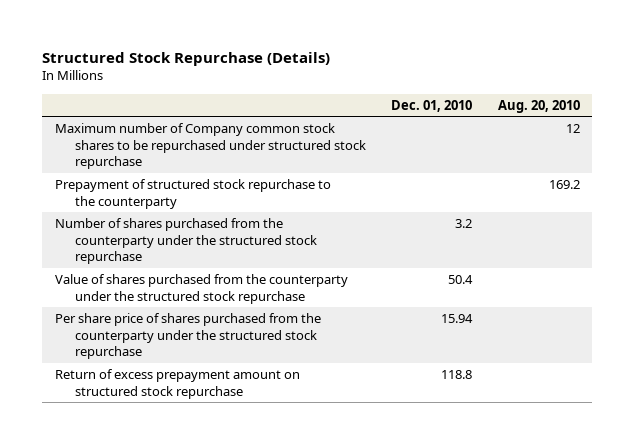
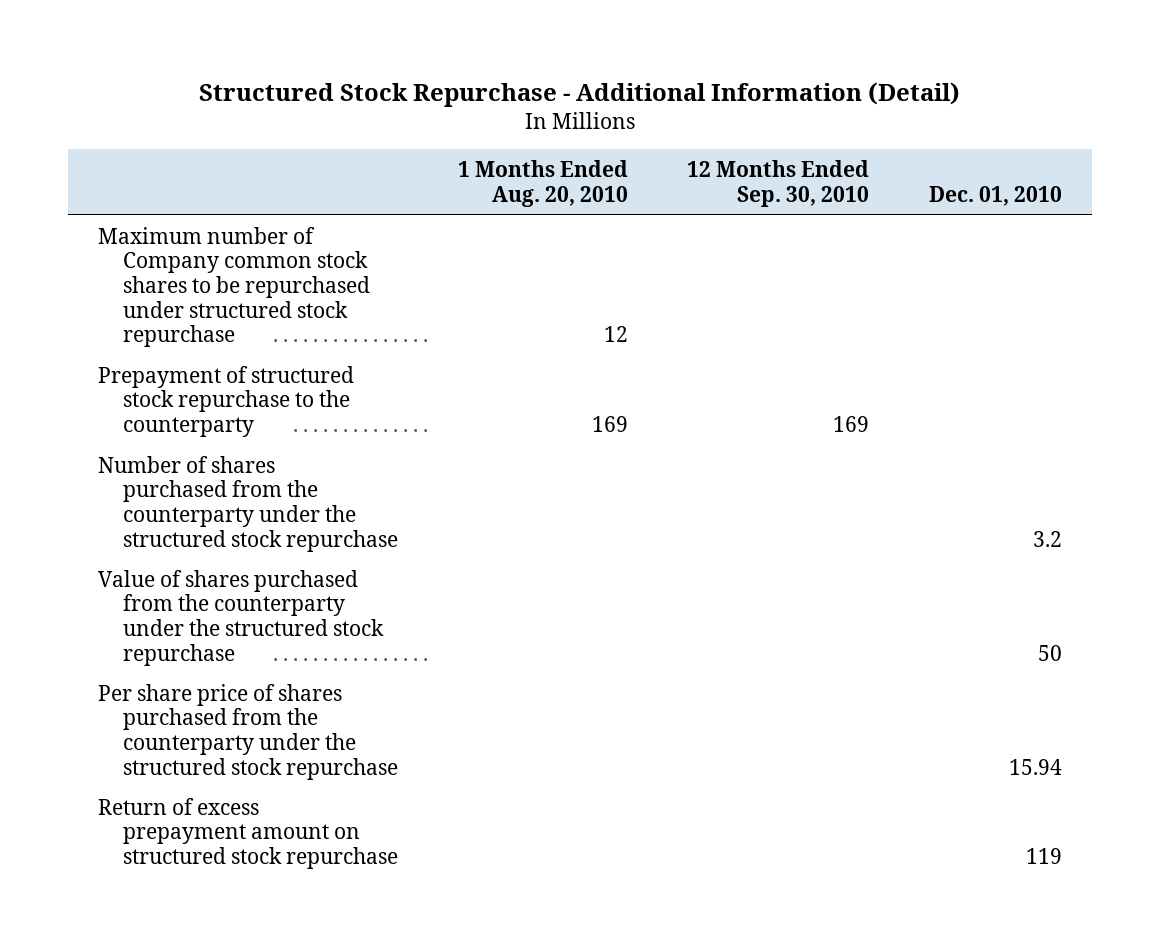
[42,51,331,66] Structured Stock Repurchase (Details) -> [199,81,961,107] Structured Stock Repurchase - Additional Information (Detail)
[497,99,580,113] Aug. 20, 2010 -> none
none -> [457,160,628,207] 1 Months Ended Aug. 20, 2010
none -> [687,160,870,207] 12 Months Ended Sep. 30, 2010
[448,275,474,285] 50.4 -> [1038,644,1063,661] 50
[441,370,473,380] 118.8 -> [1026,848,1063,865] 119

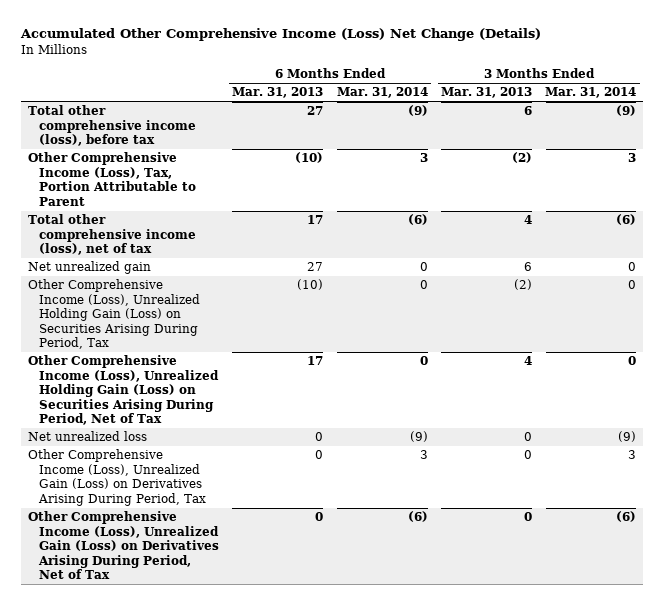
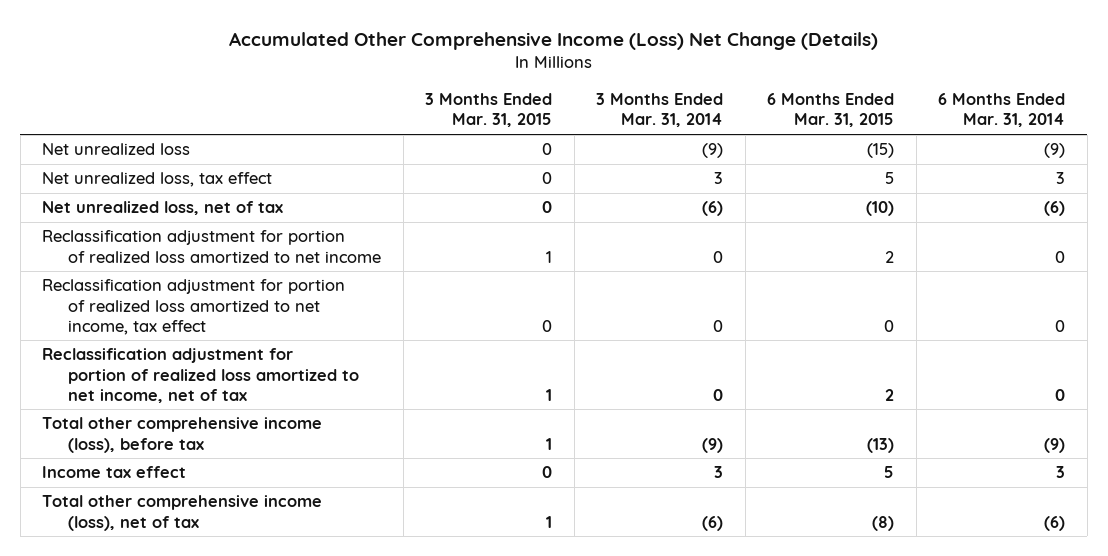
[232,87,324,99] Mar. 31, 2013 -> none
[441,87,533,99] Mar. 31, 2013 -> none
none -> [425,93,553,128] 3 Months Ended Mar. 31, 2015
none -> [767,93,895,128] 6 Months Ended Mar. 31, 2015
[27,431,147,442] Net unrealized loss -> [42,143,191,156] Net unrealized loss
none -> [42,172,273,188] Net unrealized loss, tax effect
none -> [42,201,284,216] Net unrealized loss, net of tax
none -> [42,230,381,263] Reclassification adjustment for portion of realized loss amortized to net income
none -> [42,279,346,335] Reclassification adjustment for portion of realized loss amortized to net income, tax effect
none -> [42,348,359,403] Reclassification adjustment for portion of realized loss amortized to net income, net of tax
[27,152,196,206] Other Comprehensive Income (Loss), Tax, Portion Attributable to Parent -> [42,466,187,479] Income tax effect
[27,261,151,275] Net unrealized gain -> none
[27,279,200,350] Other Comprehensive Income (Loss), Unrealized Holding Gain (Loss) on Securities Arising During Period, Tax -> none
[27,355,219,426] Other Comprehensive Income (Loss), Unrealized Holding Gain (Loss) on Securities Arising During Period, Net of Tax -> none
[27,449,206,506] Other Comprehensive Income (Loss), Unrealized Gain (Loss) on Derivatives Arising During Period, Tax -> none
[27,511,219,580] Other Comprehensive Income (Loss), Unrealized Gain (Loss) on Derivatives Arising During Period, Net of Tax -> none

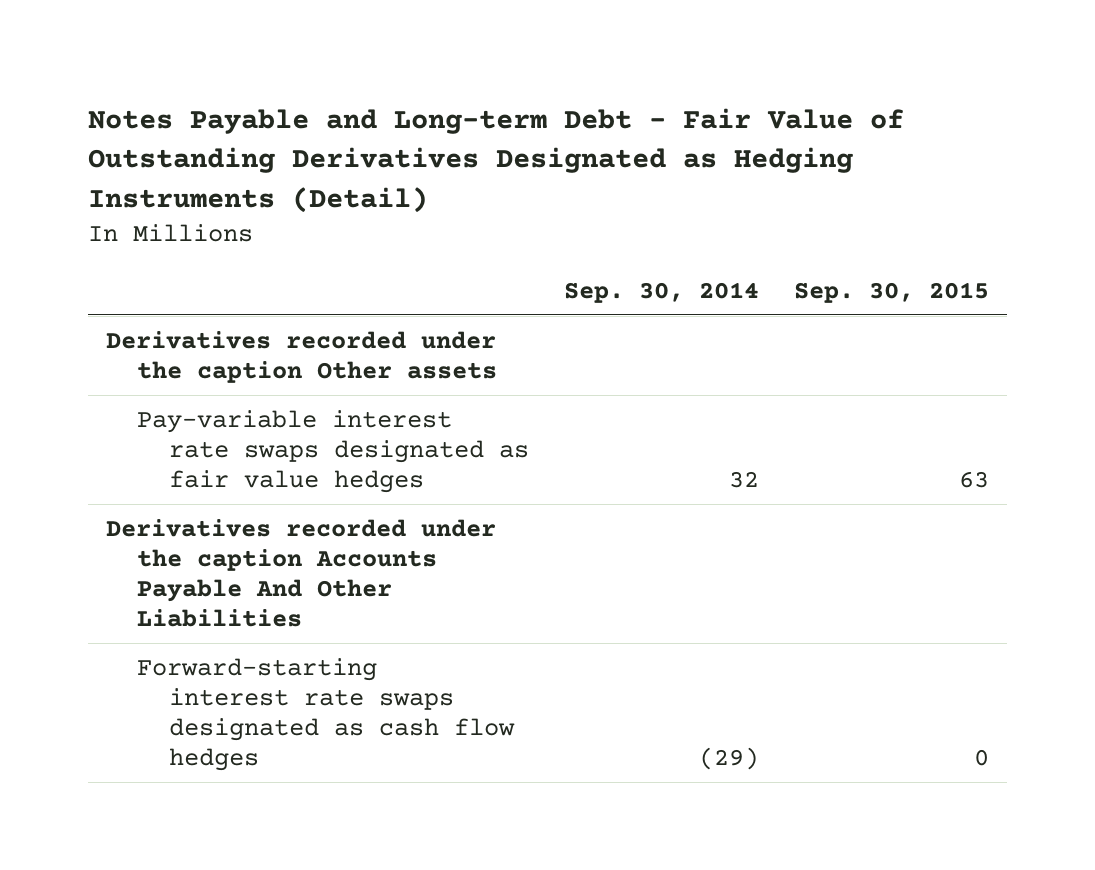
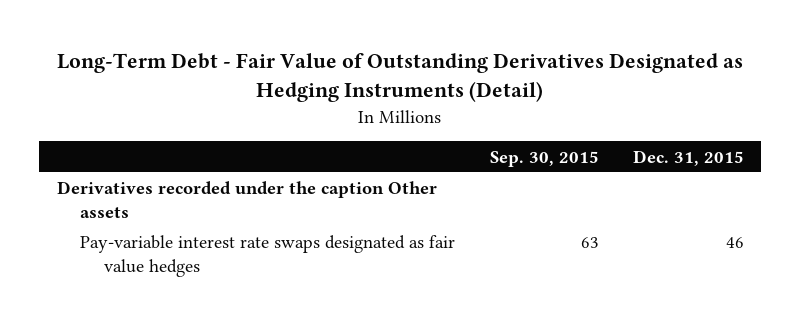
[88,107,905,213] Notes Payable and Long-term Debt - Fair Value of Outstanding Derivatives Designated as Hedging Instruments (Detail) -> [57,53,744,103] Long-Term Debt - Fair Value of Outstanding Derivatives Designated as Hedging Instruments (Detail)
[564,281,760,303] Sep. 30, 2014 -> none
none -> [633,149,745,166] Dec. 31, 2015
[105,518,496,628] Derivatives recorded under the caption Accounts Payable And Other Liabilities -> none
[137,657,515,772] Forward-starting interest rate swaps designated as cash flow hedges -> none

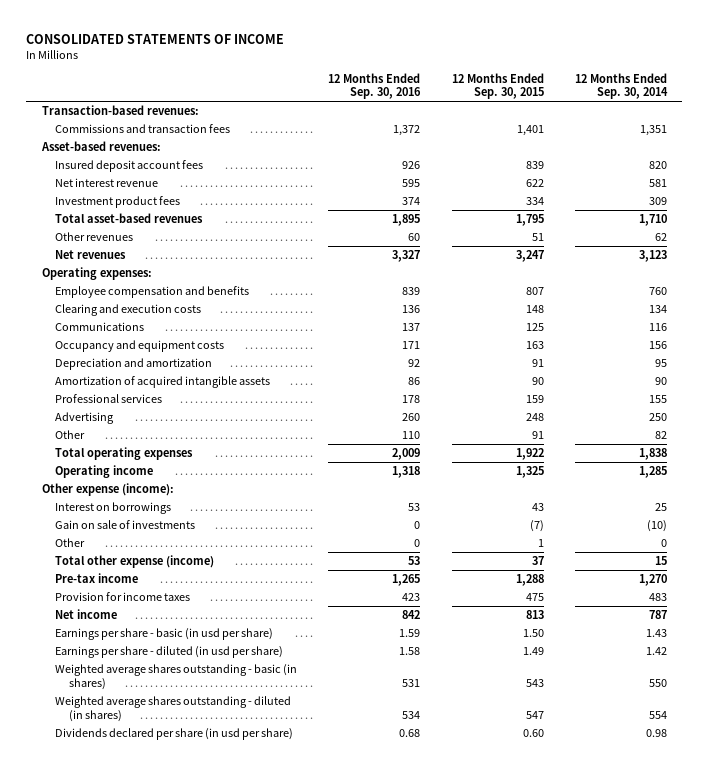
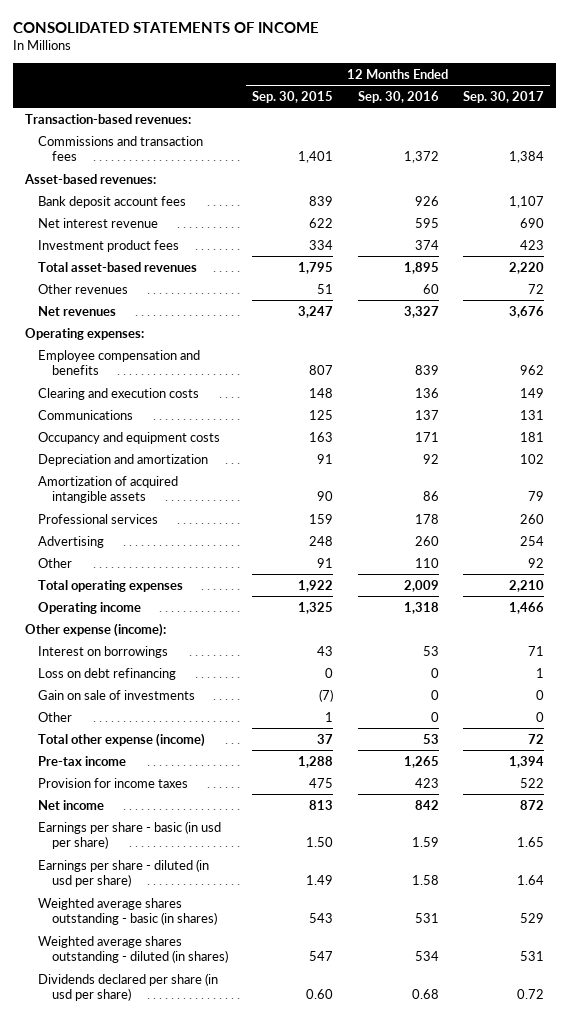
[574,72,668,100] 12 Months Ended Sep. 30, 2014 -> none
none -> [462,90,544,103] Sep. 30, 2017
[55,160,204,173] Insured deposit account fees -> [38,195,187,208] Bank deposit account fees
none -> [38,667,177,680] Loss on debt refinancing

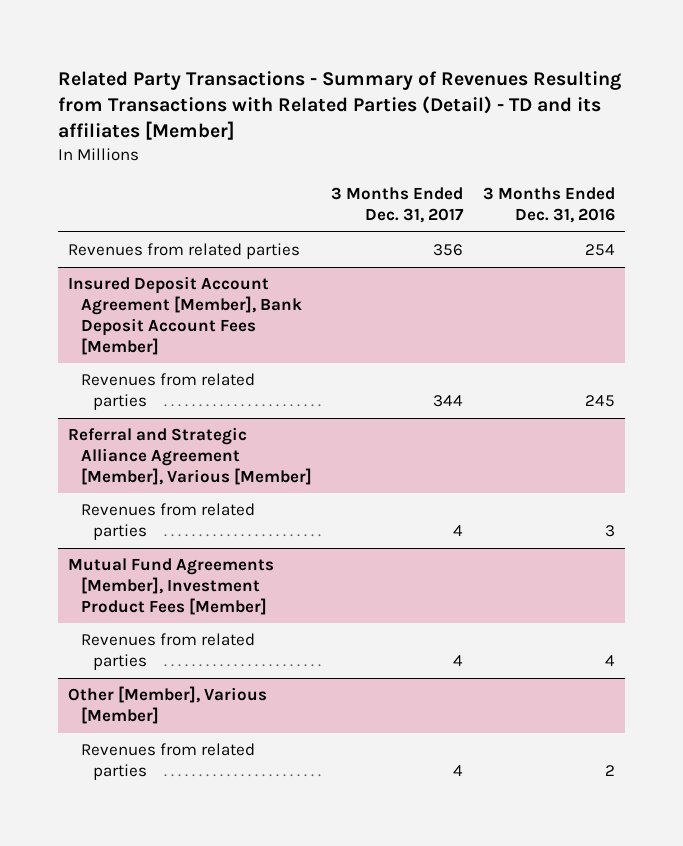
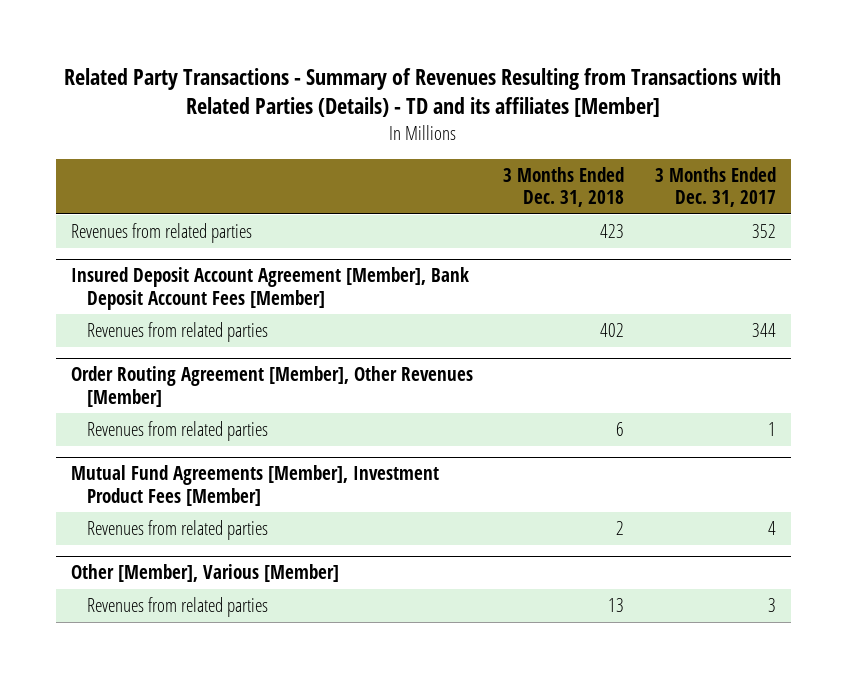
[58,70,622,141] Related Party Transactions - Summary of Revenues Resulting from Transactions with Related Parties (Detail) - TD and its affiliates [Member] -> [64,68,782,118] Related Party Transactions - Summary of Revenues Resulting from Transactions with Related Parties (Details) - TD and its affiliates [Member]
[483,187,616,224] 3 Months Ended Dec. 31, 2016 -> none
none -> [503,166,625,208] 3 Months Ended Dec. 31, 2018
[433,244,464,257] 356 -> [751,224,776,239] 352
[68,427,312,485] Referral and Strategic Alliance Agreement [Member], Various [Member] -> none
none -> [71,366,474,407] Order Routing Agreement [Member], Other Revenues [Member]
[453,525,464,537] 4 -> [767,422,776,437] 1
[453,765,464,777] 4 -> [767,598,776,613] 3

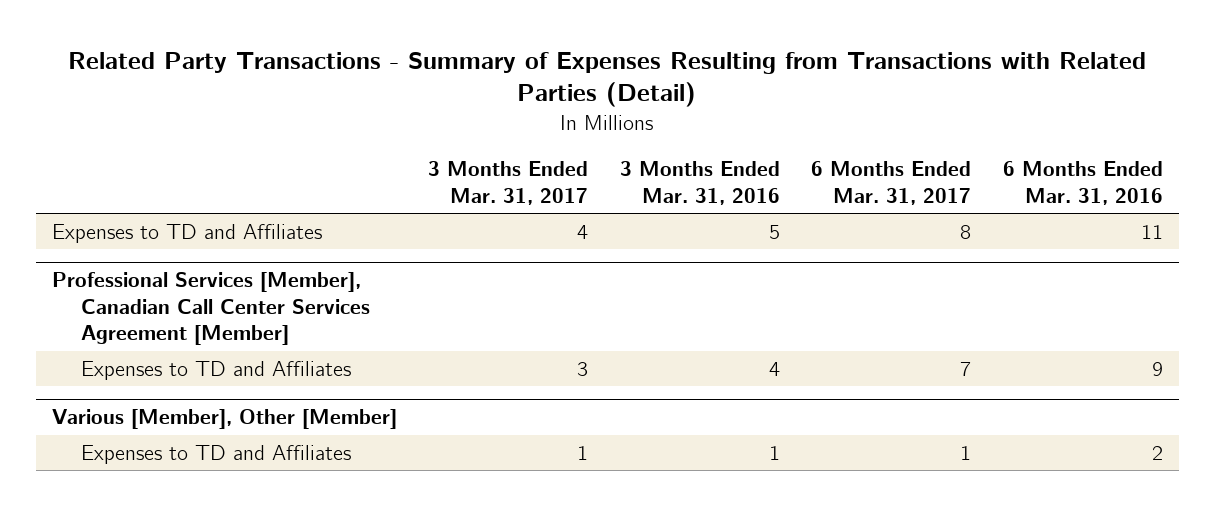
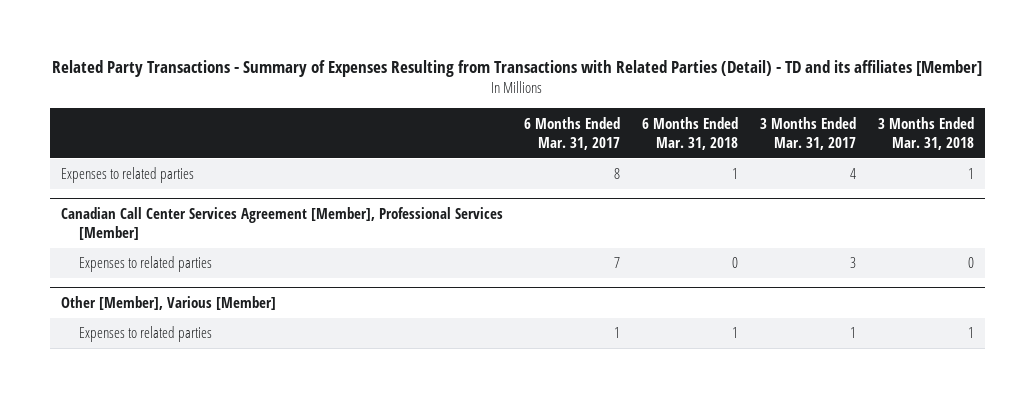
[68,51,1147,108] Related Party Transactions - Summary of Expenses Resulting from Transactions with Related Parties (Detail) -> [52,60,983,78] Related Party Transactions - Summary of Expenses Resulting from Transactions with Related Parties (Detail) - TD and its affiliates [Member]
[619,161,780,205] 3 Months Ended Mar. 31, 2016 -> none
[1003,161,1164,205] 6 Months Ended Mar. 31, 2016 -> none
none -> [642,116,739,150] 6 Months Ended Mar. 31, 2018
none -> [877,116,974,150] 3 Months Ended Mar. 31, 2018
[51,223,322,243] Expenses to TD and Affiliates -> [60,167,194,184] Expenses to related parties
[51,272,371,346] Professional Services [Member], Canadian Call Center Services Agreement [Member] -> [60,207,503,241] Canadian Call Center Services Agreement [Member], Professional Services [Member]
[81,360,352,380] Expenses to TD and Affiliates -> [79,256,213,273] Expenses to related parties
[51,409,397,430] Various [Member], Other [Member] -> [60,296,276,311] Other [Member], Various [Member]
[81,444,352,464] Expenses to TD and Affiliates -> [79,326,213,343] Expenses to related parties

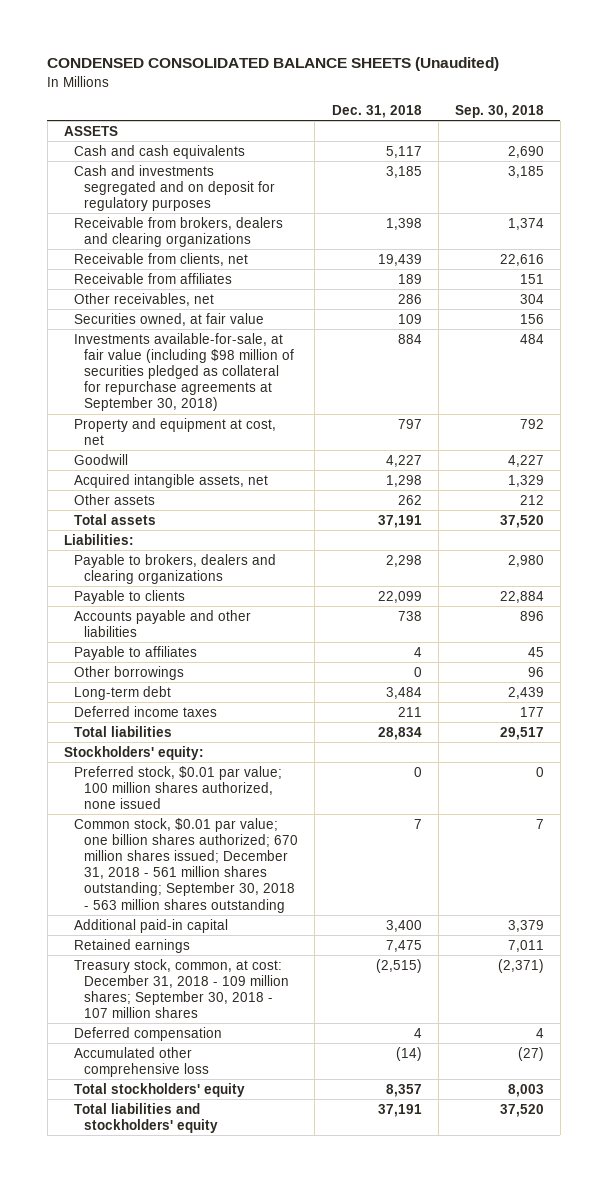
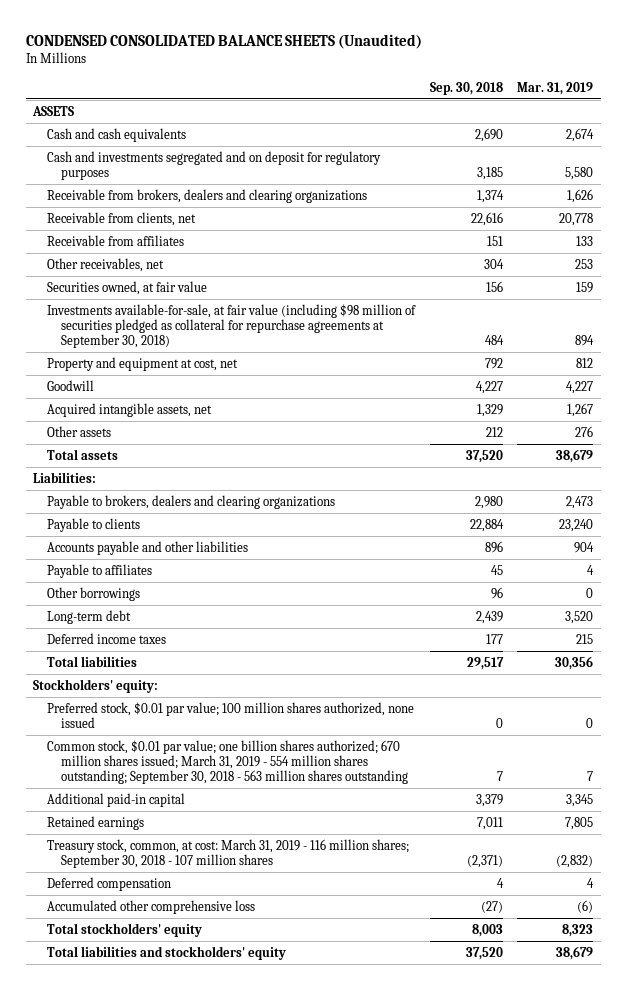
[331,105,422,119] Dec. 31, 2018 -> none
none -> [517,81,594,95] Mar. 31, 2019
[74,817,299,913] Common stock, $0.01 par value; one billion shares authorized; 670 million shares issued; December 31, 2018 - 561 million shares outstanding; September 30, 2018 - 563 million shares outstanding -> [47,739,408,784] Common stock, $0.01 par value; one billion shares authorized; 670 million shares issued; March 31, 2019 - 554 million shares outstanding; September 30, 2018 - 563 million shares outstanding
[74,958,290,1019] Treasury stock, common, at cost: December 31, 2018 - 109 million shares; September 30, 2018 - 107 million shares -> [47,838,410,868] Treasury stock, common, at cost: March 31, 2019 - 116 million shares; September 30, 2018 - 107 million shares

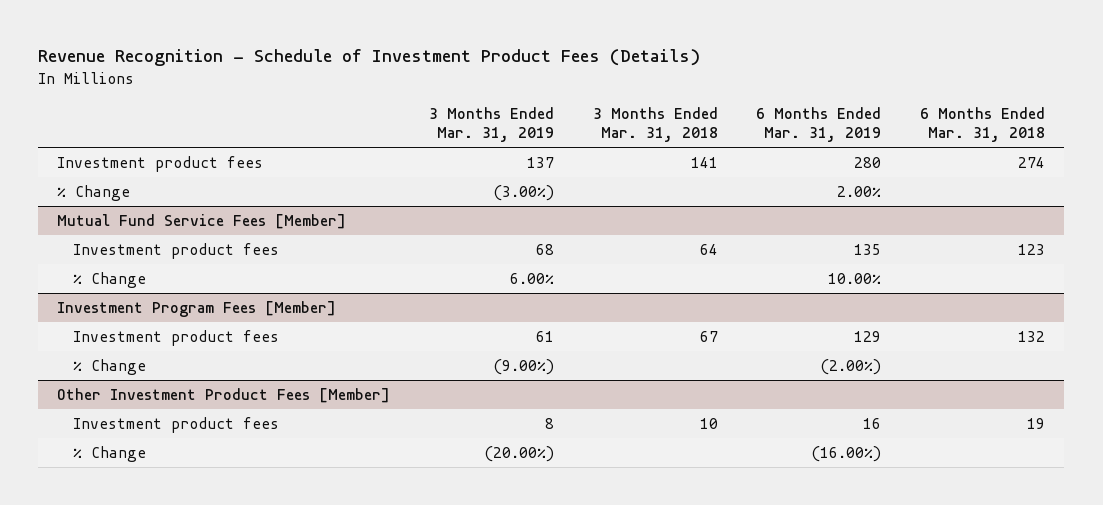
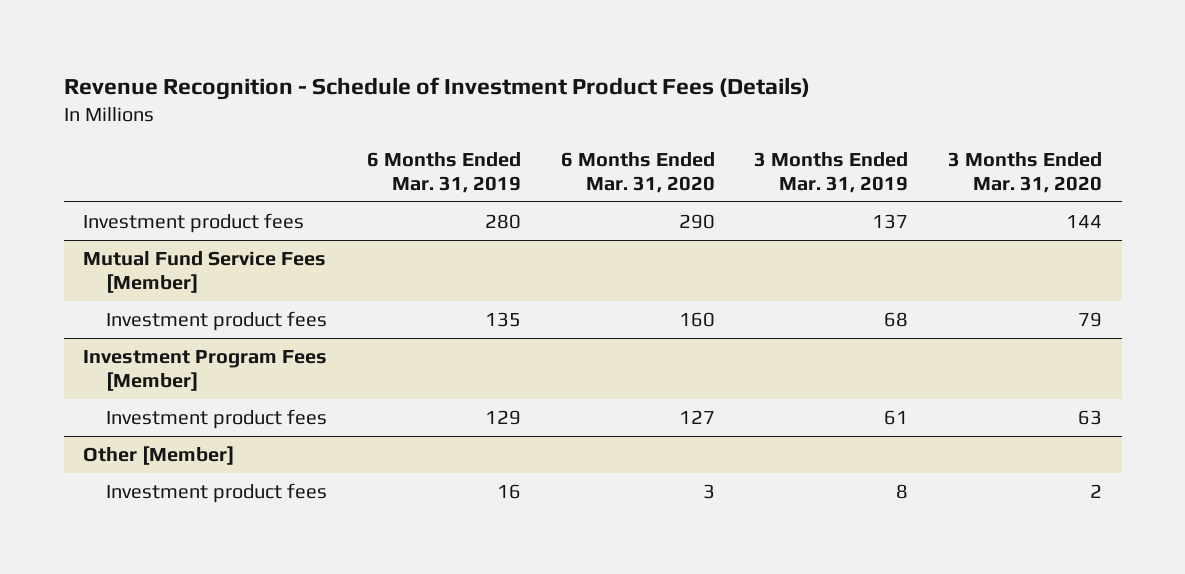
[592,107,718,143] 3 Months Ended Mar. 31, 2018 -> none
[920,107,1046,143] 6 Months Ended Mar. 31, 2018 -> none
none -> [560,151,715,193] 6 Months Ended Mar. 31, 2020
none -> [947,151,1102,193] 3 Months Ended Mar. 31, 2020
[57,185,131,202] % Change -> none
[73,272,147,289] % Change -> none
[73,359,147,376] % Change -> none
[57,388,391,404] Other Investment Product Fees [Member] -> [83,445,235,465] Other [Member]
[73,446,147,463] % Change -> none

